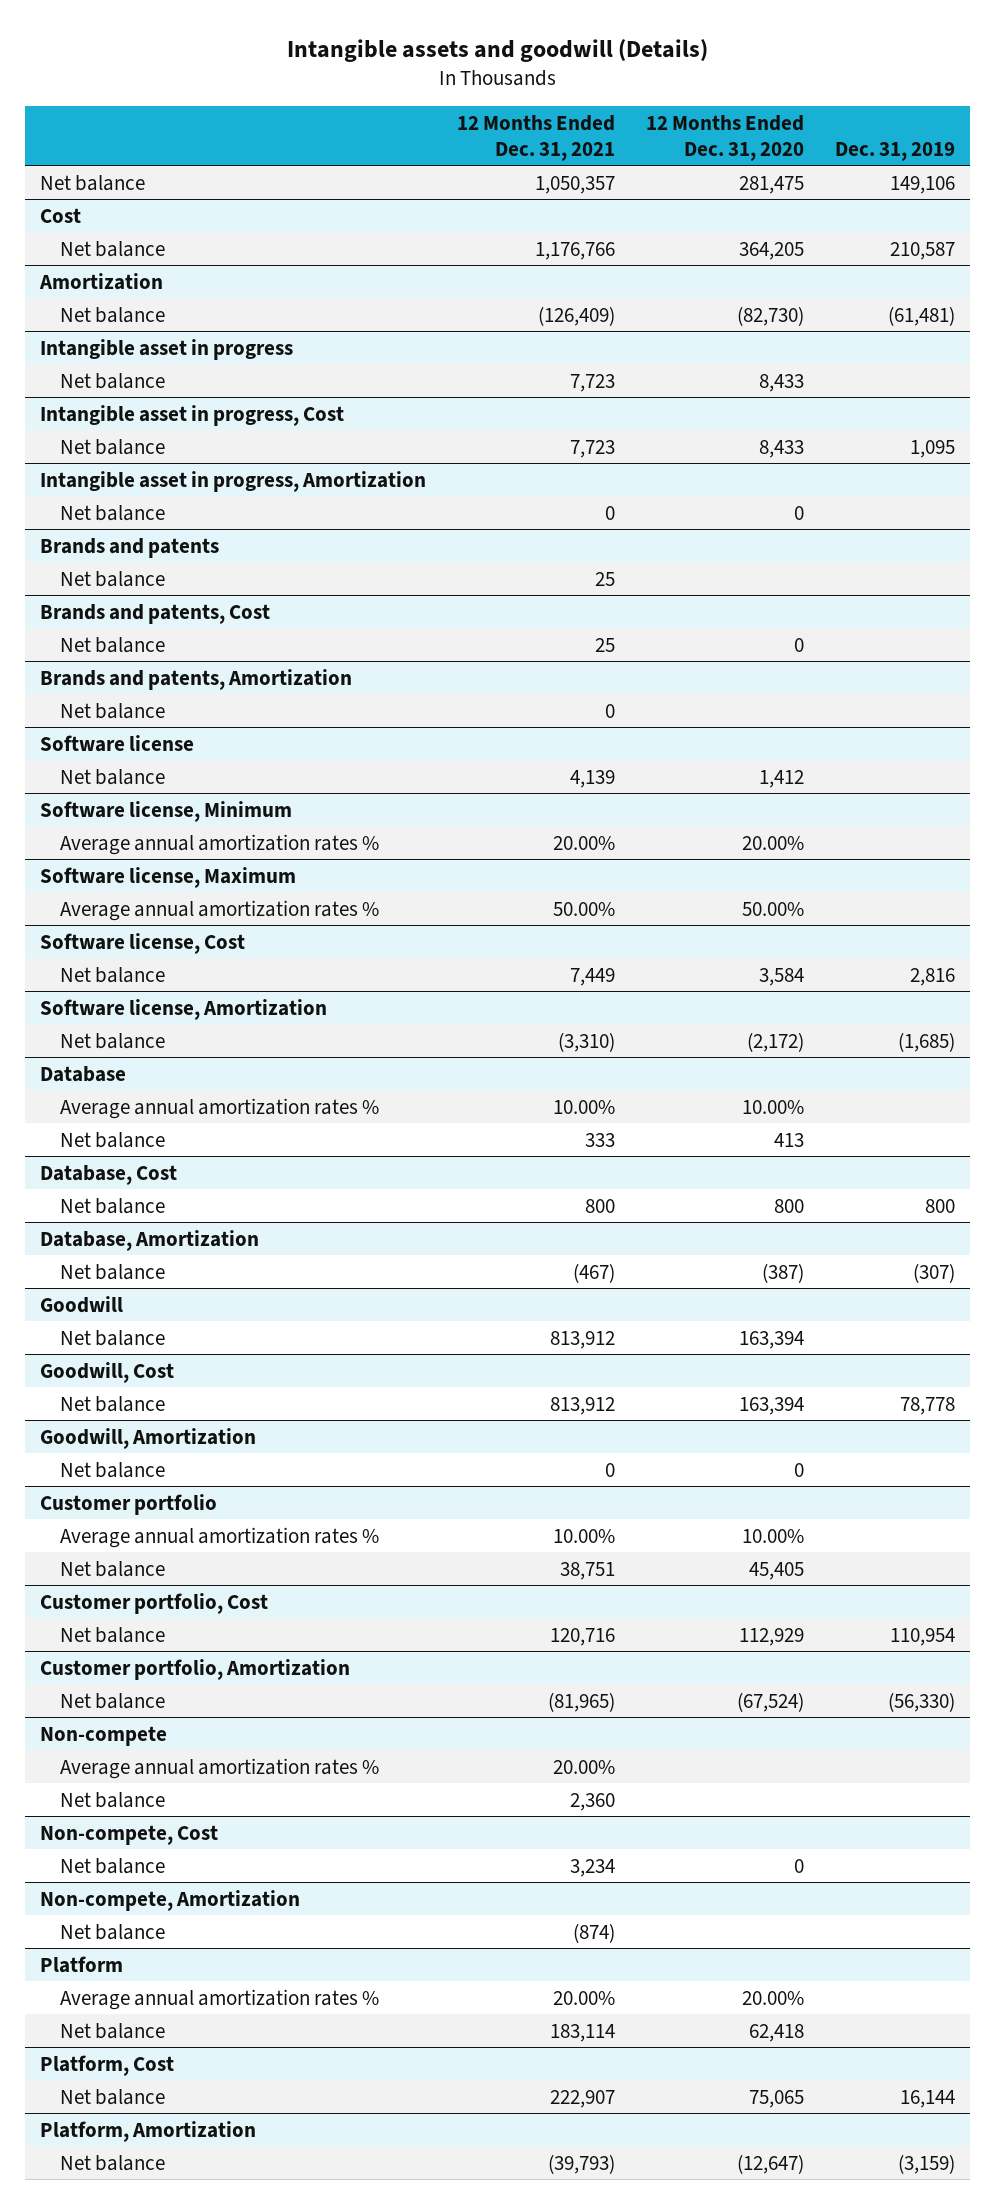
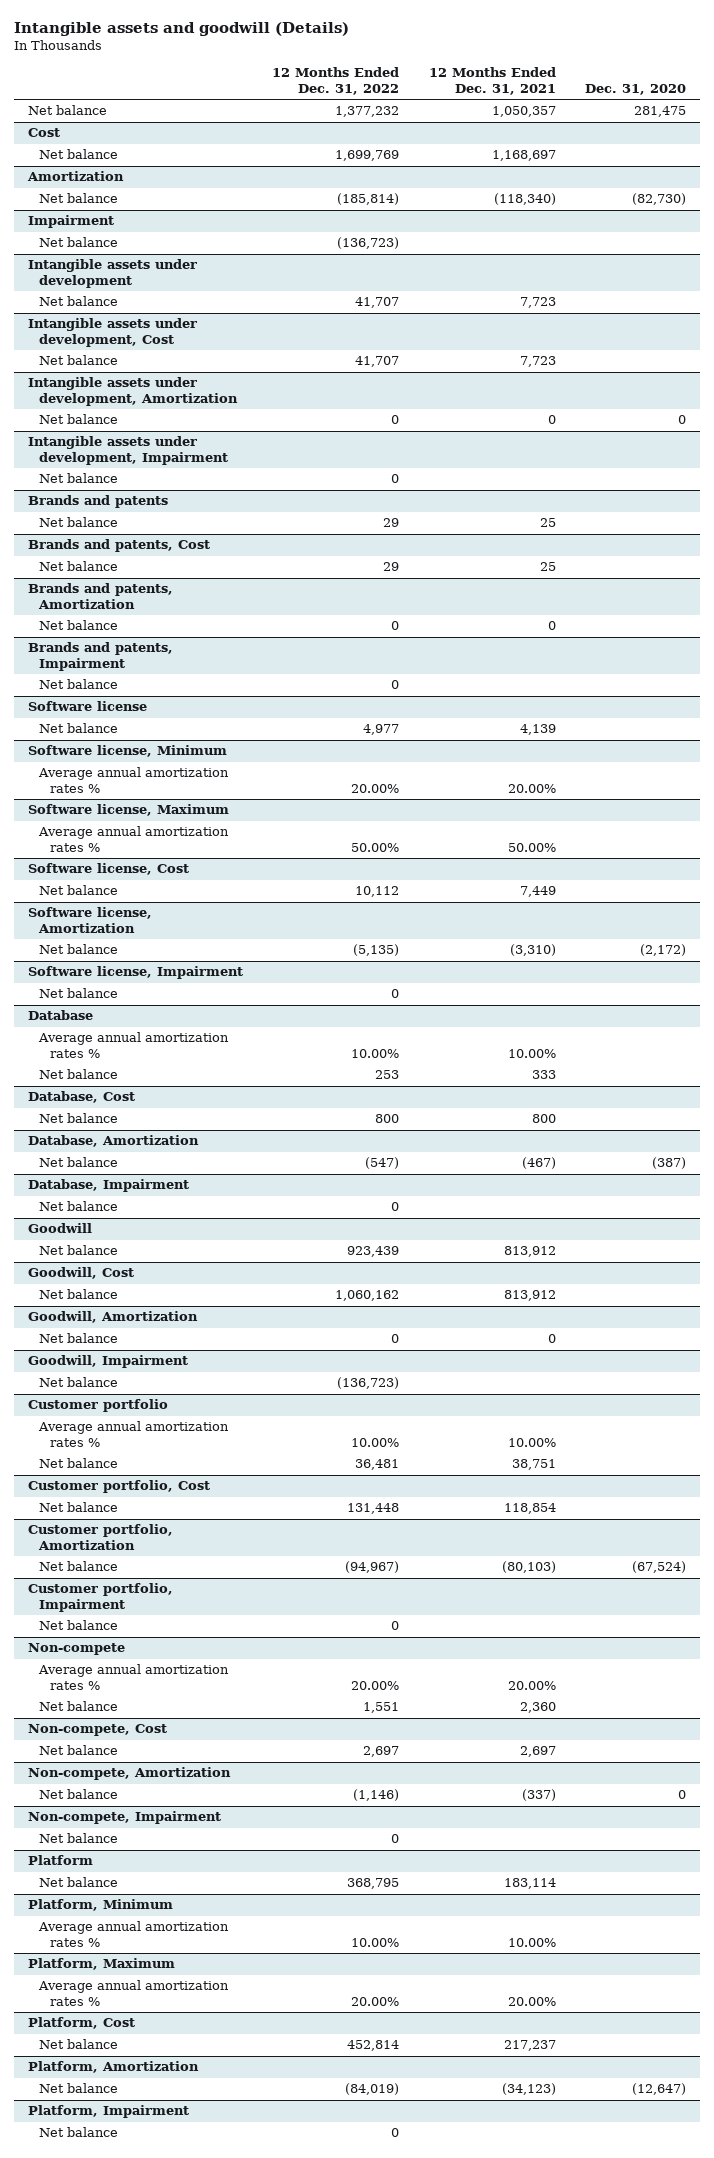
[646,114,805,161] 12 Months Ended Dec. 31, 2020 -> none
[835,141,956,161] Dec. 31, 2019 -> none
none -> [272,67,400,96] 12 Months Ended Dec. 31, 2022
none -> [584,84,686,96] Dec. 31, 2020
[535,241,616,260] 1,176,766 -> [491,150,556,162] 1,168,697
[538,305,616,326] (126,409) -> [493,193,556,206] (118,340)
none -> [28,215,115,229] Impairment
none -> [38,237,118,248] Net balance
[40,338,294,360] Intangible asset in progress -> [28,259,198,289] Intangible assets under development
[40,404,345,426] Intangible asset in progress, Cost -> none
none -> [28,318,198,348] Intangible assets under development, Cost
[40,470,427,492] Intangible asset in progress, Amortization -> none
none -> [28,377,238,407] Intangible assets under development, Amortization
none -> [28,436,228,466] Intangible assets under development, Impairment
none -> [38,473,118,484] Net balance
none -> [28,642,174,672] Brands and patents, Impairment
none -> [38,679,118,690] Net balance
none -> [28,966,244,980] Software license, Impairment
none -> [38,988,118,999] Net balance
none -> [28,1179,190,1193] Database, Impairment
none -> [38,1201,118,1212] Net balance
none -> [28,1355,189,1369] Goodwill, Impairment
none -> [38,1377,118,1388] Net balance
[550,1627,616,1646] 120,716 -> [503,1503,556,1515] 118,854
[548,1691,616,1712] (81,965) -> [501,1561,556,1574] (80,103)
none -> [28,1583,174,1613] Customer portfolio, Impairment
none -> [38,1620,118,1631] Net balance
[570,1858,616,1877] 3,234 -> [519,1746,556,1758] 2,697
[573,1922,616,1943] (874) -> [521,1789,556,1802] (337)
none -> [28,1811,222,1825] Non-compete, Impairment
none -> [38,1833,118,1844] Net balance
[59,1988,379,2010] Average annual amortization rates % -> none
none -> [28,1899,174,1912] Platform, Minimum
none -> [37,1921,229,1948] Average annual amortization rates %
none -> [28,1958,176,1971] Platform, Maximum
none -> [37,1980,229,2007] Average annual amortization rates %
[550,2089,616,2108] 222,907 -> [503,2040,556,2052] 217,237
[548,2153,616,2174] (39,793) -> [501,2083,556,2096] (34,123)
none -> [28,2105,190,2119] Platform, Impairment
none -> [38,2127,118,2138] Net balance

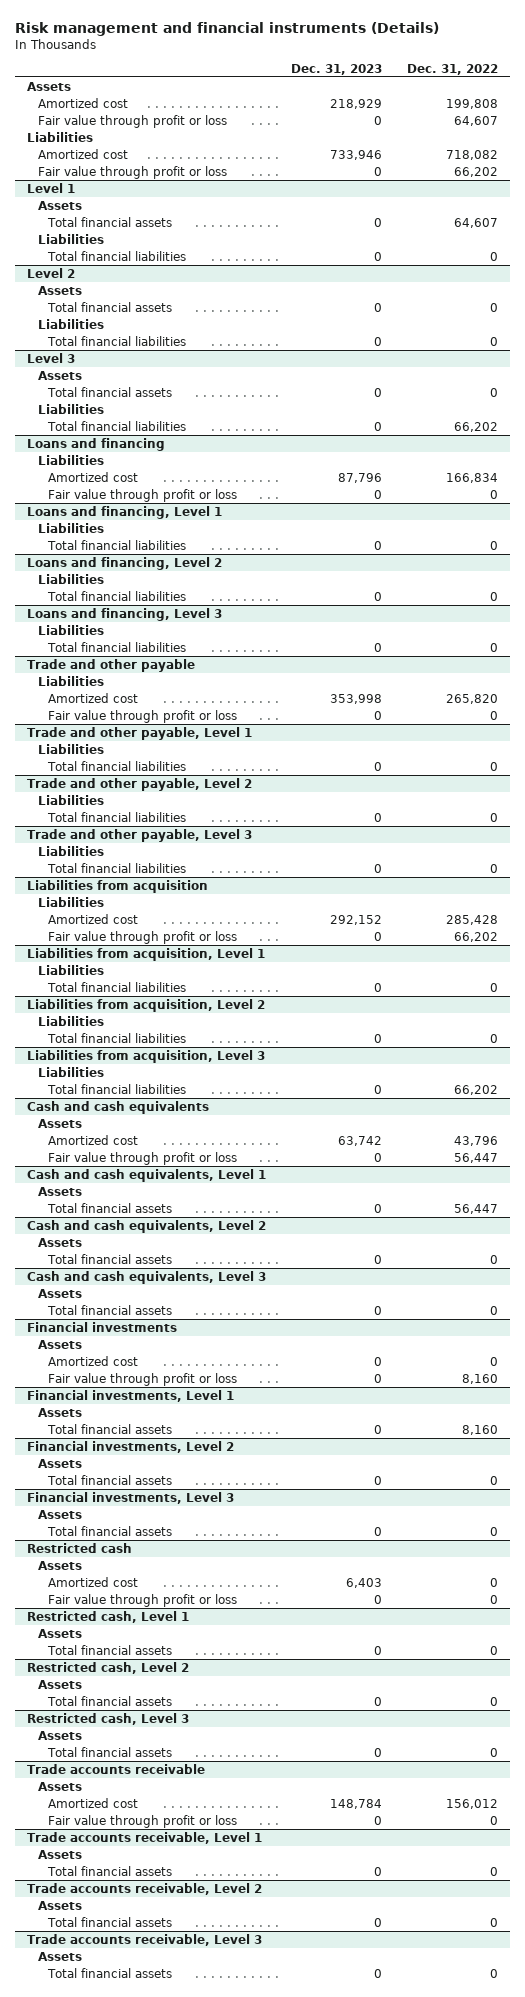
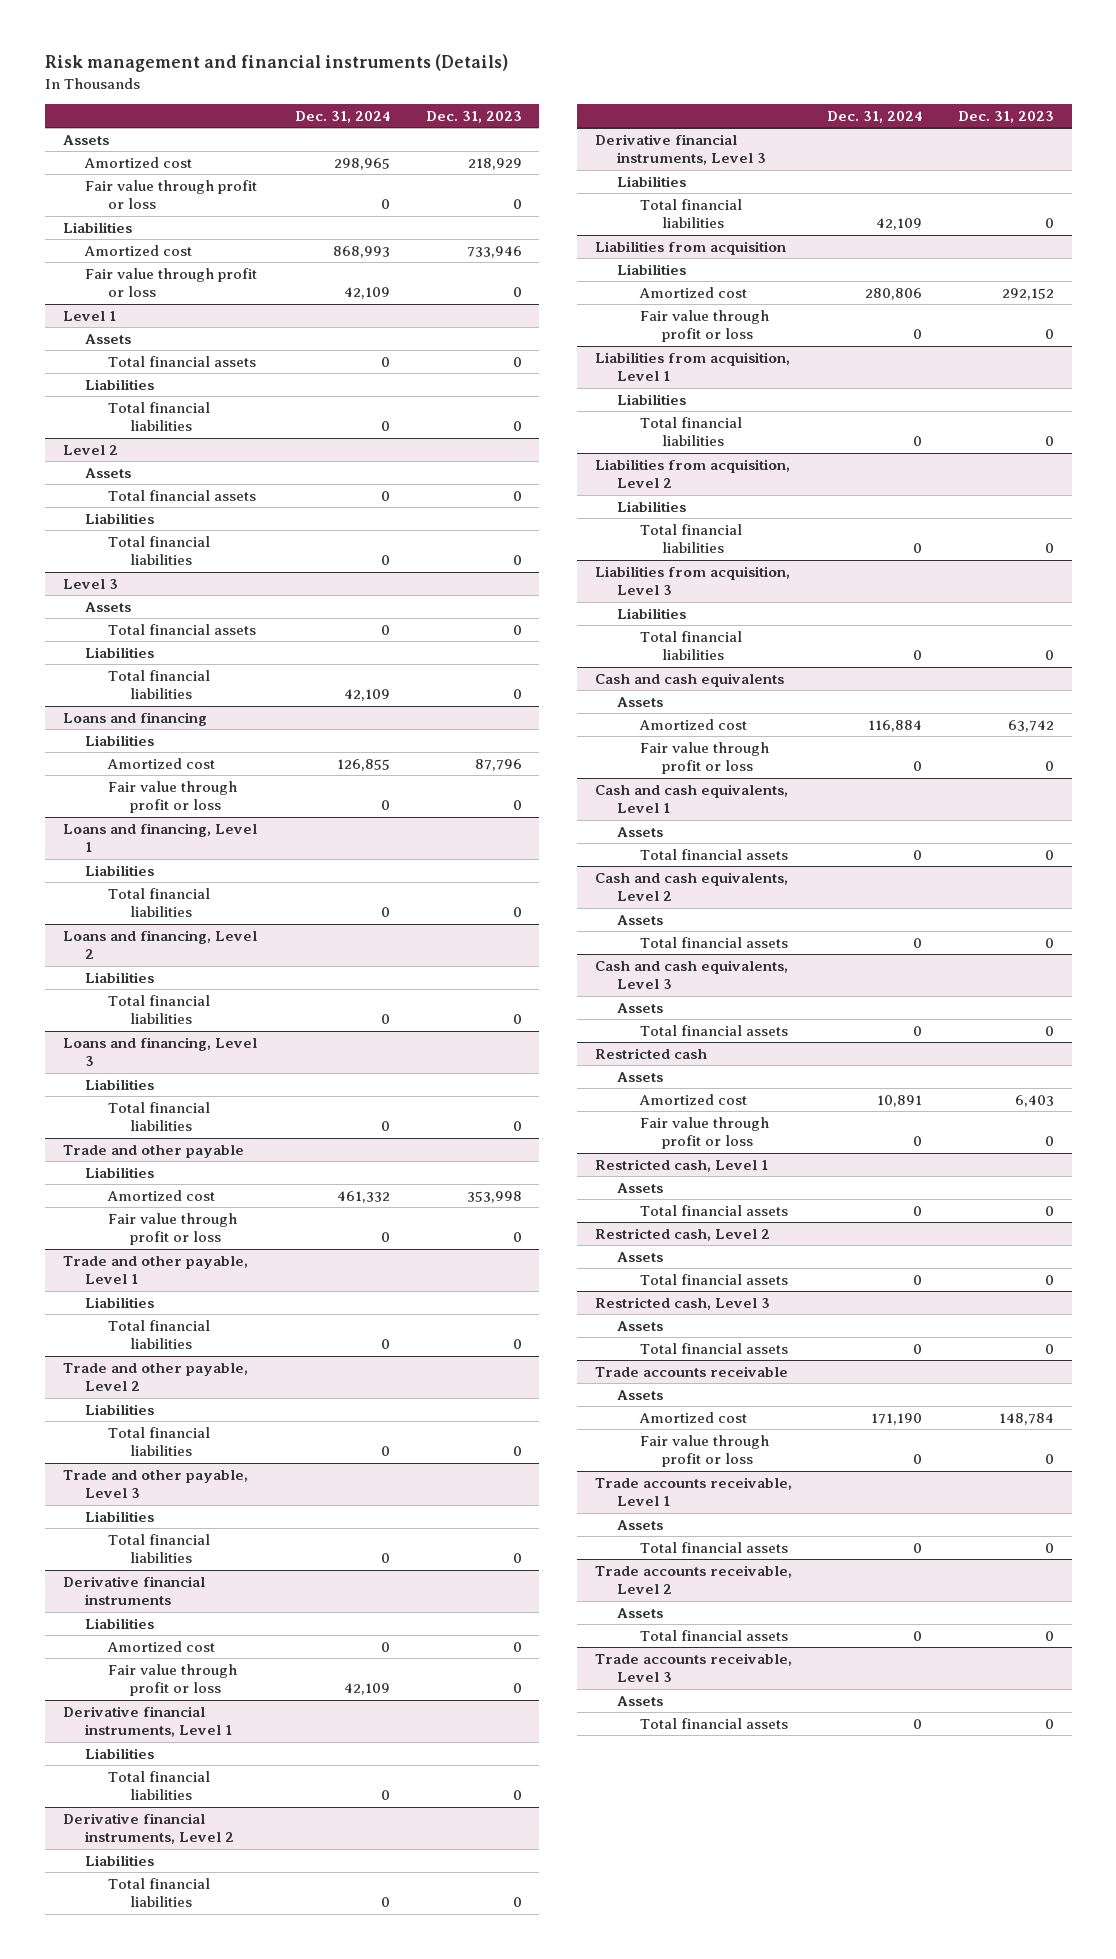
[406,63,498,75] Dec. 31, 2022 -> none
none -> [295,110,391,123] Dec. 31, 2024
none -> [62,1575,205,1606] Derivative financial instruments
none -> [85,1617,155,1629] Liabilities
none -> [106,1640,215,1652] Amortized cost
none -> [107,1663,237,1697] Fair value through profit or loss
none -> [62,1705,233,1738] Derivative financial instruments, Level 1
none -> [85,1747,155,1759] Liabilities
none -> [107,1770,210,1801] Total financial liabilities
none -> [62,1812,235,1845] Derivative financial instruments, Level 2
none -> [85,1854,155,1866] Liabilities
none -> [107,1877,210,1908] Total financial liabilities
none -> [594,133,767,166] Derivative financial instruments, Level 3
none -> [617,175,687,187] Liabilities
none -> [639,198,742,229] Total financial liabilities
[27,1321,178,1332] Financial investments -> none
[37,1339,82,1349] Assets -> none
[48,1355,139,1366] Amortized cost -> none
[48,1372,238,1386] Fair value through profit or loss -> none
[27,1389,235,1402] Financial investments, Level 1 -> none
[37,1407,82,1417] Assets -> none
[47,1423,173,1434] Total financial assets -> none
[27,1440,235,1453] Financial investments, Level 2 -> none
[37,1458,82,1468] Assets -> none
[47,1474,173,1485] Total financial assets -> none
[27,1491,235,1504] Financial investments, Level 3 -> none
[37,1509,82,1519] Assets -> none
[47,1525,173,1536] Total financial assets -> none

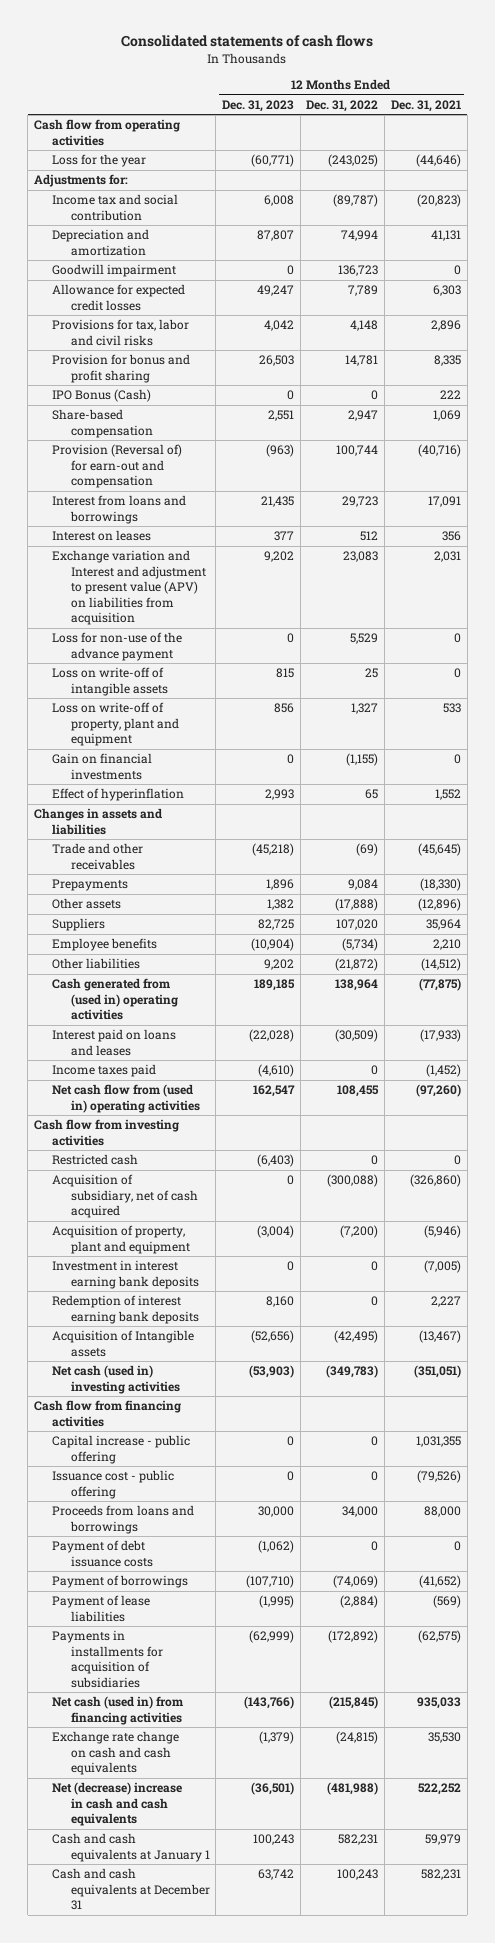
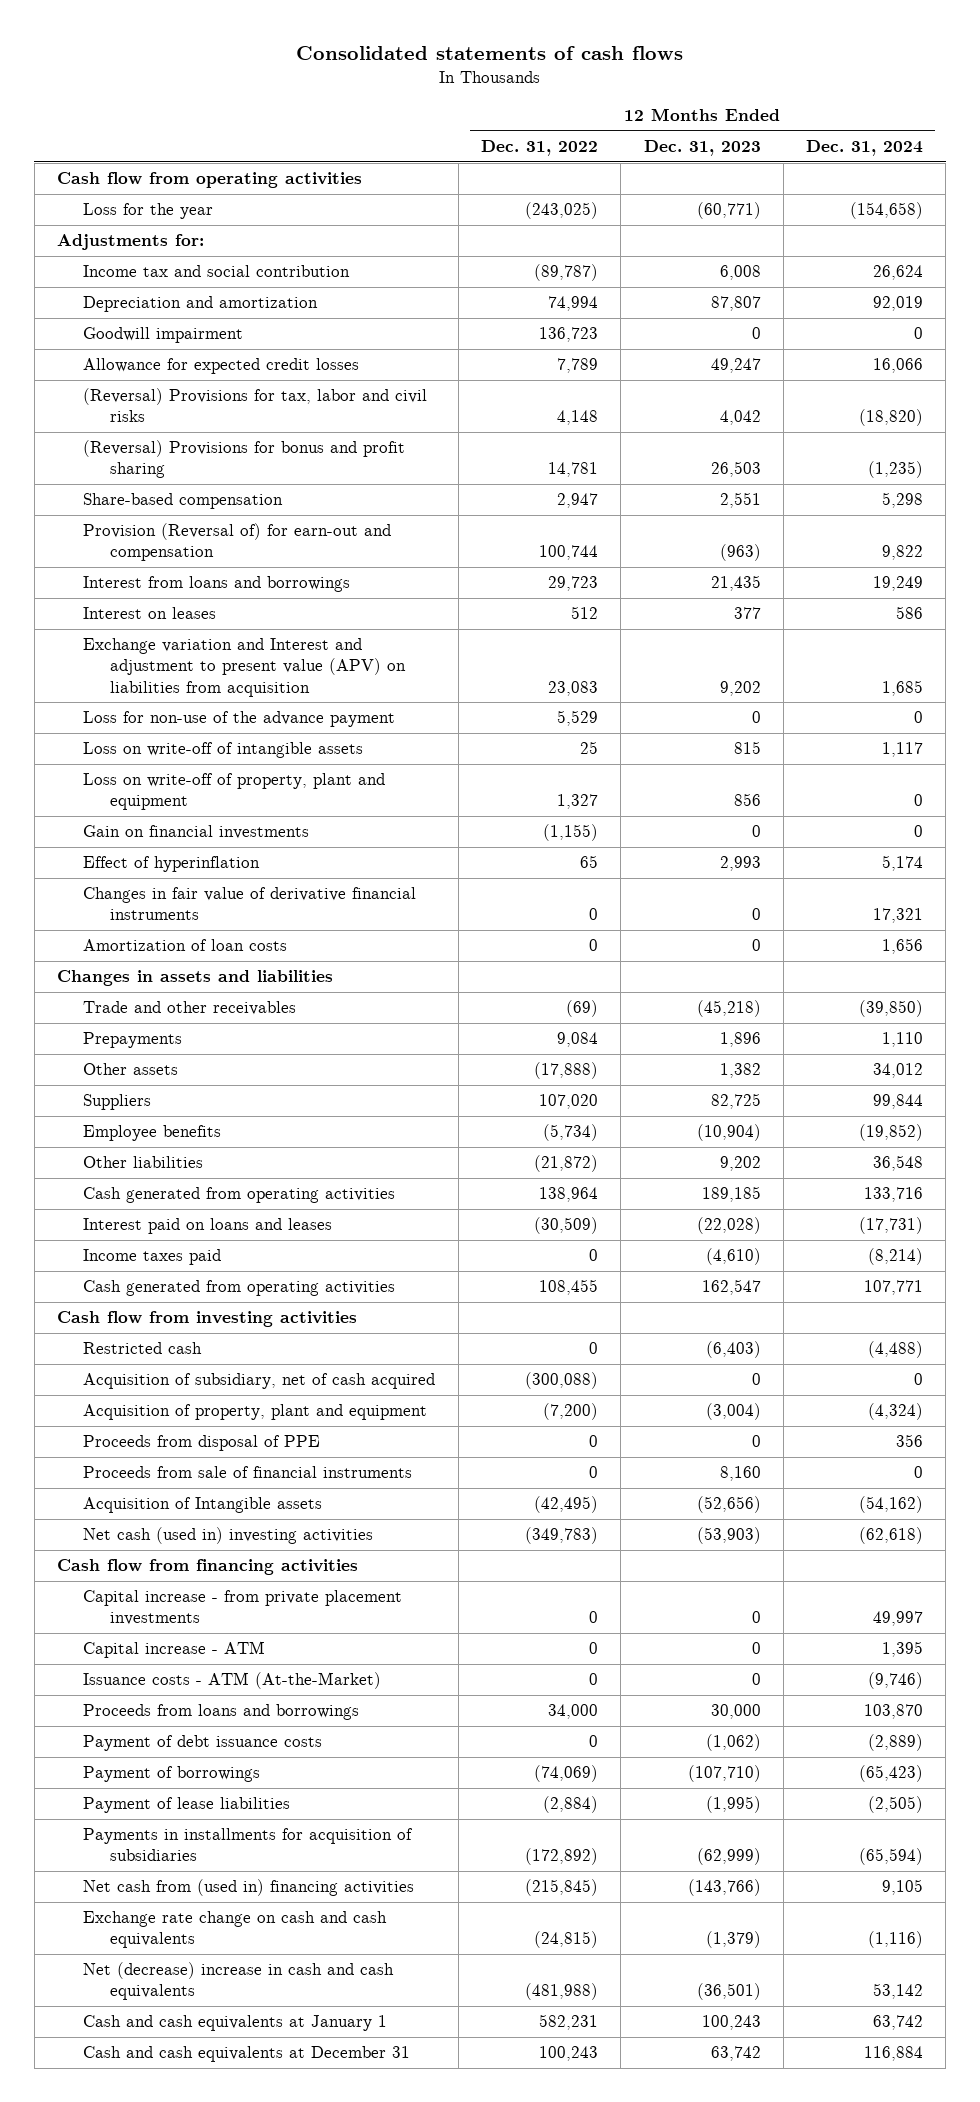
[390,99,461,112] Dec. 31, 2021 -> none
none -> [806,140,924,157] Dec. 31, 2024
[52,389,152,403] IPO Bonus (Cash) -> none
[52,319,190,346] Provisions for tax, labor and civil risks -> [83,388,428,423] (Reversal) Provisions for tax, labor and civil risks
[52,354,191,383] Provision for bonus and profit sharing -> [83,440,406,479] (Reversal) Provisions for bonus and profit sharing
none -> [83,887,417,921] Changes in fair value of derivative financial instruments
none -> [83,939,288,952] Amortization of loan costs
[52,978,178,1021] Cash generated from (used in) operating activities -> [83,1187,396,1204] Cash generated from operating activities
[52,1084,200,1113] Net cash flow from (used in) operating activities -> [83,1280,396,1297] Cash generated from operating activities
[52,1260,199,1289] Investment in interest earning bank deposits -> none
none -> [83,1435,321,1452] Proceeds from disposal of PPE
[52,1295,199,1324] Redemption of interest earning bank deposits -> [83,1466,413,1479] Proceeds from sale of financial instruments
[52,1435,191,1464] Capital increase - public offering -> [83,1590,403,1626] Capital increase - from private placement investments
none -> [83,1641,266,1659] Capital increase - ATM
[52,1470,175,1499] Issuance cost - public offering -> [83,1672,382,1690] Issuance costs - ATM (At-the-Market)
[52,1696,184,1725] Net cash (used in) from financing activities -> [83,1879,415,1897] Net cash from (used in) financing activities

